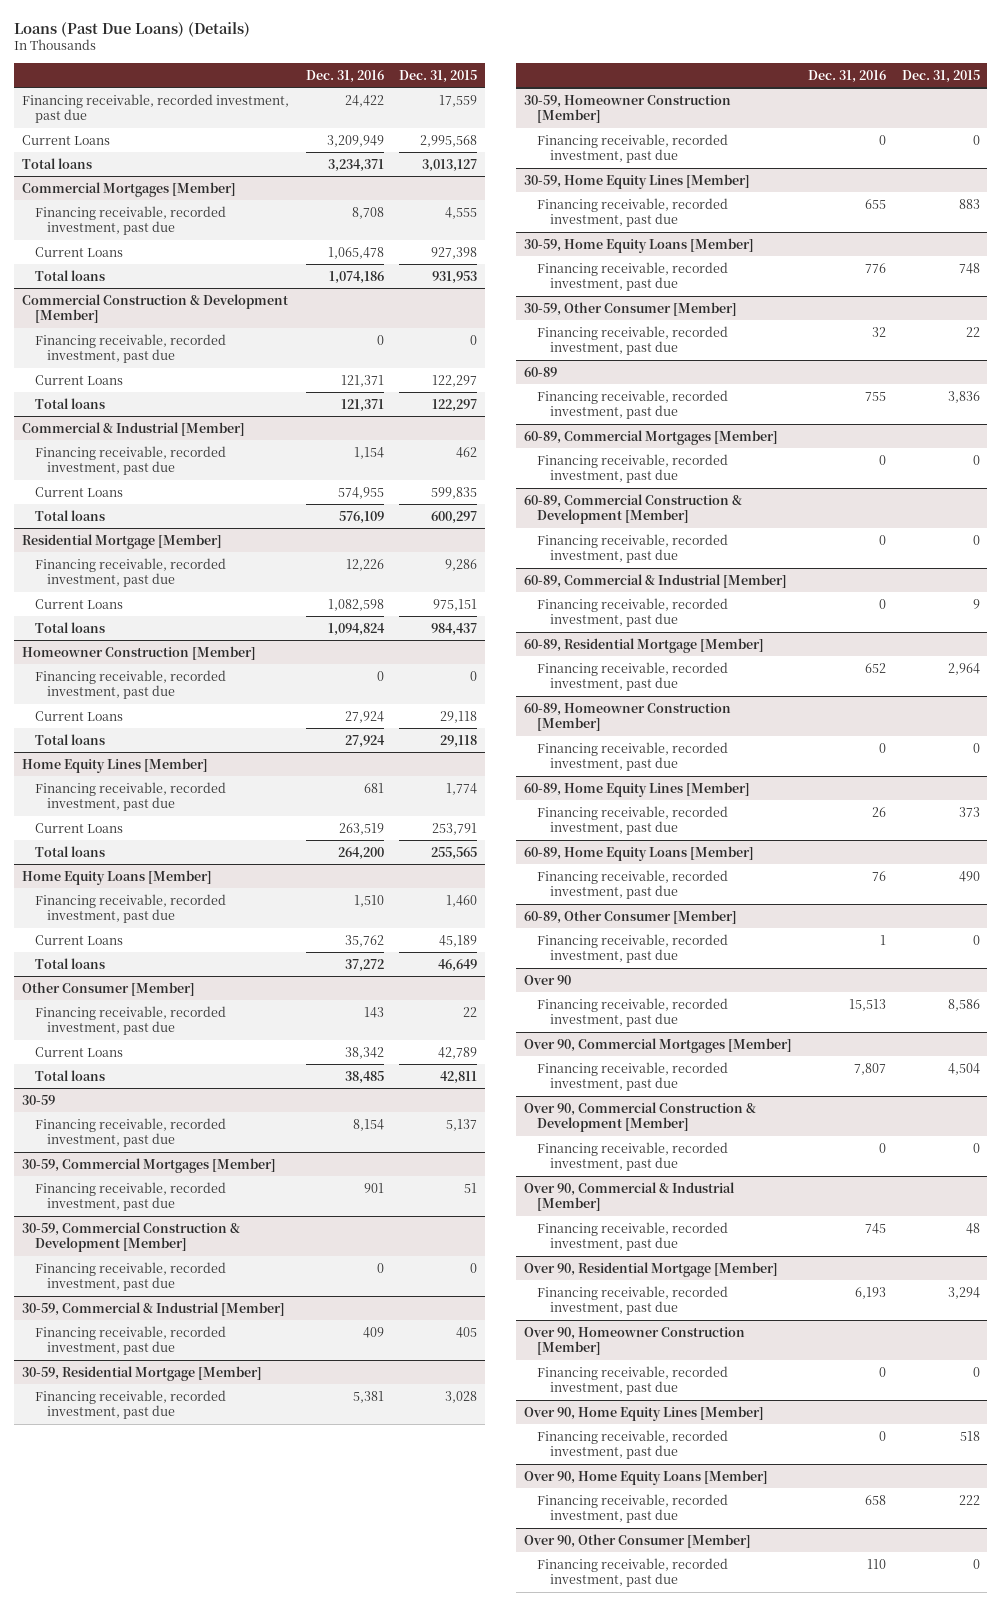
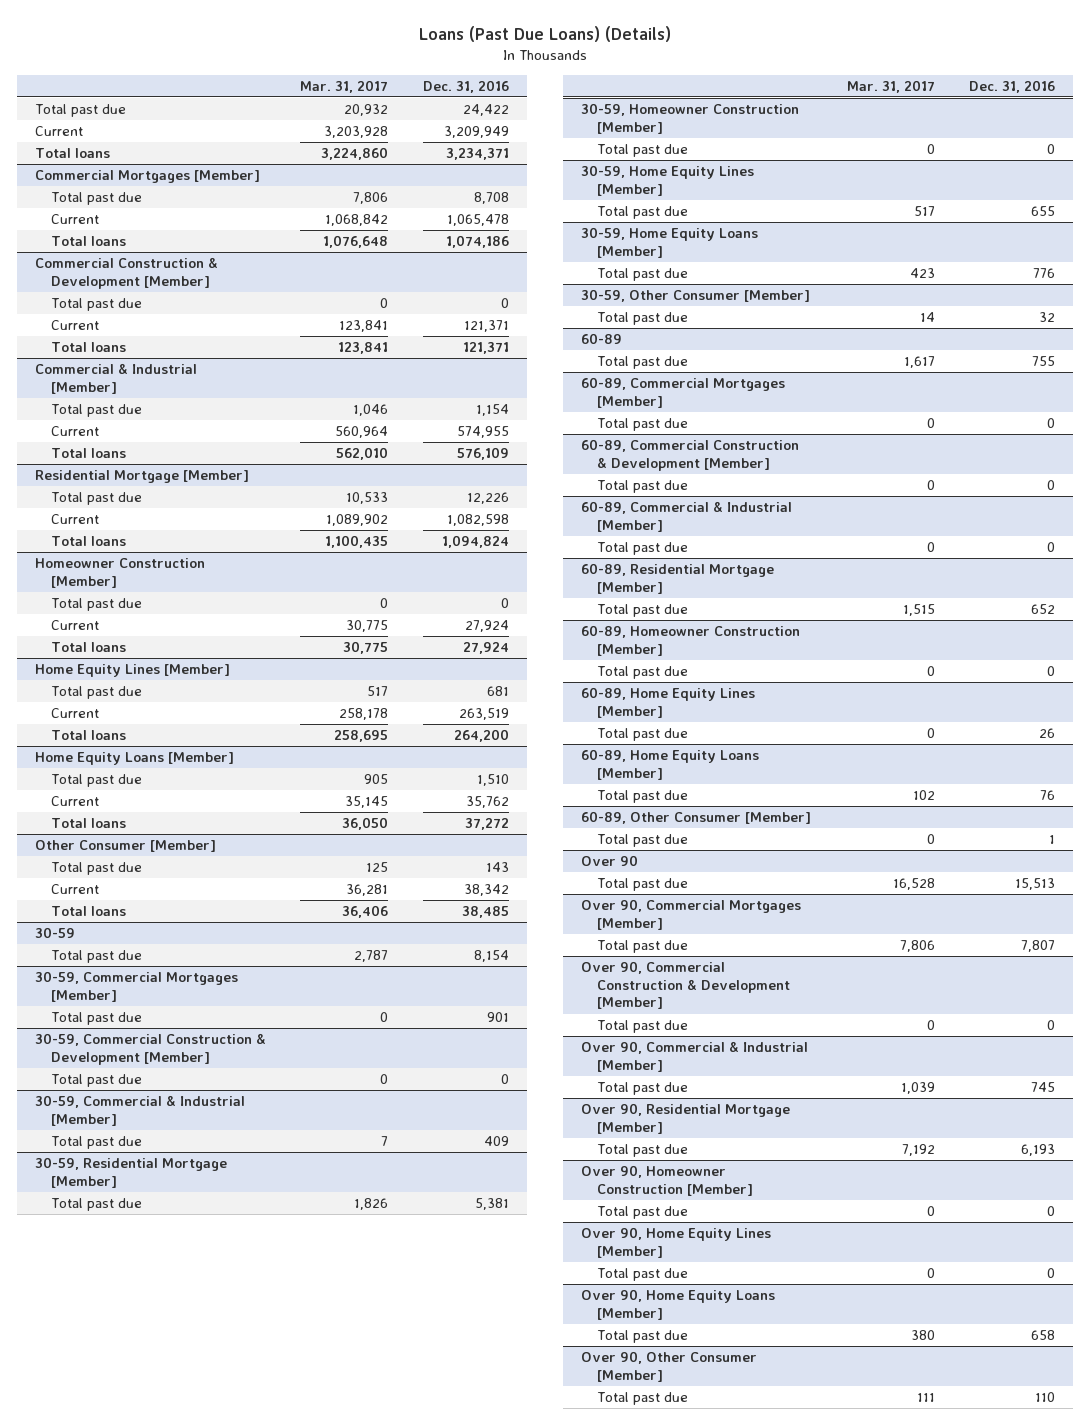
[399,69,478,83] Dec. 31, 2015 -> none
none -> [300,79,389,93] Mar. 31, 2017
[21,93,289,123] Financing receivable, recorded investment, past due -> [34,104,126,118] Total past due
[21,134,110,145] Current Loans -> [34,126,83,137] Current
[34,205,226,235] Financing receivable, recorded investment, past due -> [50,192,142,206] Total past due
[34,246,123,257] Current Loans -> [50,214,99,225] Current
[34,333,226,363] Financing receivable, recorded investment, past due -> [50,298,142,312] Total past due
[34,374,123,385] Current Loans -> [50,320,99,331] Current
[34,445,226,475] Financing receivable, recorded investment, past due -> [50,404,142,418] Total past due
[34,486,123,497] Current Loans -> [50,426,99,437] Current
[34,557,226,587] Financing receivable, recorded investment, past due -> [50,492,142,506] Total past due
[34,598,123,609] Current Loans -> [50,514,99,525] Current
[34,669,226,699] Financing receivable, recorded investment, past due -> [50,598,142,612] Total past due
[34,710,123,721] Current Loans -> [50,620,99,631] Current
[34,781,226,811] Financing receivable, recorded investment, past due -> [50,686,142,700] Total past due
[34,822,123,833] Current Loans -> [50,708,99,719] Current
[34,893,226,923] Financing receivable, recorded investment, past due -> [50,774,142,788] Total past due
[34,934,123,945] Current Loans -> [50,796,99,807] Current
[34,1005,226,1035] Financing receivable, recorded investment, past due -> [50,862,142,876] Total past due
[34,1046,123,1057] Current Loans -> [50,884,99,895] Current
[34,1117,226,1147] Financing receivable, recorded investment, past due -> [50,950,142,964] Total past due
[34,1181,226,1211] Financing receivable, recorded investment, past due -> [50,1012,142,1026] Total past due
[34,1261,226,1291] Financing receivable, recorded investment, past due -> [50,1074,142,1088] Total past due
[34,1325,226,1355] Financing receivable, recorded investment, past due -> [50,1136,142,1150] Total past due
[34,1389,226,1419] Financing receivable, recorded investment, past due -> [50,1198,142,1212] Total past due
[537,133,729,163] Financing receivable, recorded investment, past due -> [597,144,689,158] Total past due
[537,197,729,227] Financing receivable, recorded investment, past due -> [597,206,689,220] Total past due
[537,261,729,291] Financing receivable, recorded investment, past due -> [597,268,689,282] Total past due
[537,325,729,355] Financing receivable, recorded investment, past due -> [597,312,689,326] Total past due
[537,389,729,419] Financing receivable, recorded investment, past due -> [597,356,689,370] Total past due
[537,453,729,483] Financing receivable, recorded investment, past due -> [597,418,689,432] Total past due
[537,533,729,563] Financing receivable, recorded investment, past due -> [597,480,689,494] Total past due
[537,597,729,627] Financing receivable, recorded investment, past due -> [597,542,689,556] Total past due
[537,661,729,691] Financing receivable, recorded investment, past due -> [597,604,689,618] Total past due
[537,741,729,771] Financing receivable, recorded investment, past due -> [597,666,689,680] Total past due
[537,805,729,835] Financing receivable, recorded investment, past due -> [597,728,689,742] Total past due
[537,869,729,899] Financing receivable, recorded investment, past due -> [597,790,689,804] Total past due
[537,933,729,963] Financing receivable, recorded investment, past due -> [597,834,689,848] Total past due
[537,997,729,1027] Financing receivable, recorded investment, past due -> [597,878,689,892] Total past due
[537,1061,729,1091] Financing receivable, recorded investment, past due -> [597,940,689,954] Total past due
[537,1141,729,1171] Financing receivable, recorded investment, past due -> [597,1020,689,1034] Total past due
[537,1221,729,1251] Financing receivable, recorded investment, past due -> [597,1082,689,1096] Total past due
[537,1285,729,1315] Financing receivable, recorded investment, past due -> [597,1144,689,1158] Total past due
[537,1365,729,1395] Financing receivable, recorded investment, past due -> [597,1206,689,1220] Total past due
[537,1429,729,1459] Financing receivable, recorded investment, past due -> [597,1268,689,1282] Total past due
[537,1493,729,1523] Financing receivable, recorded investment, past due -> [597,1330,689,1344] Total past due
[537,1557,729,1587] Financing receivable, recorded investment, past due -> [597,1392,689,1406] Total past due

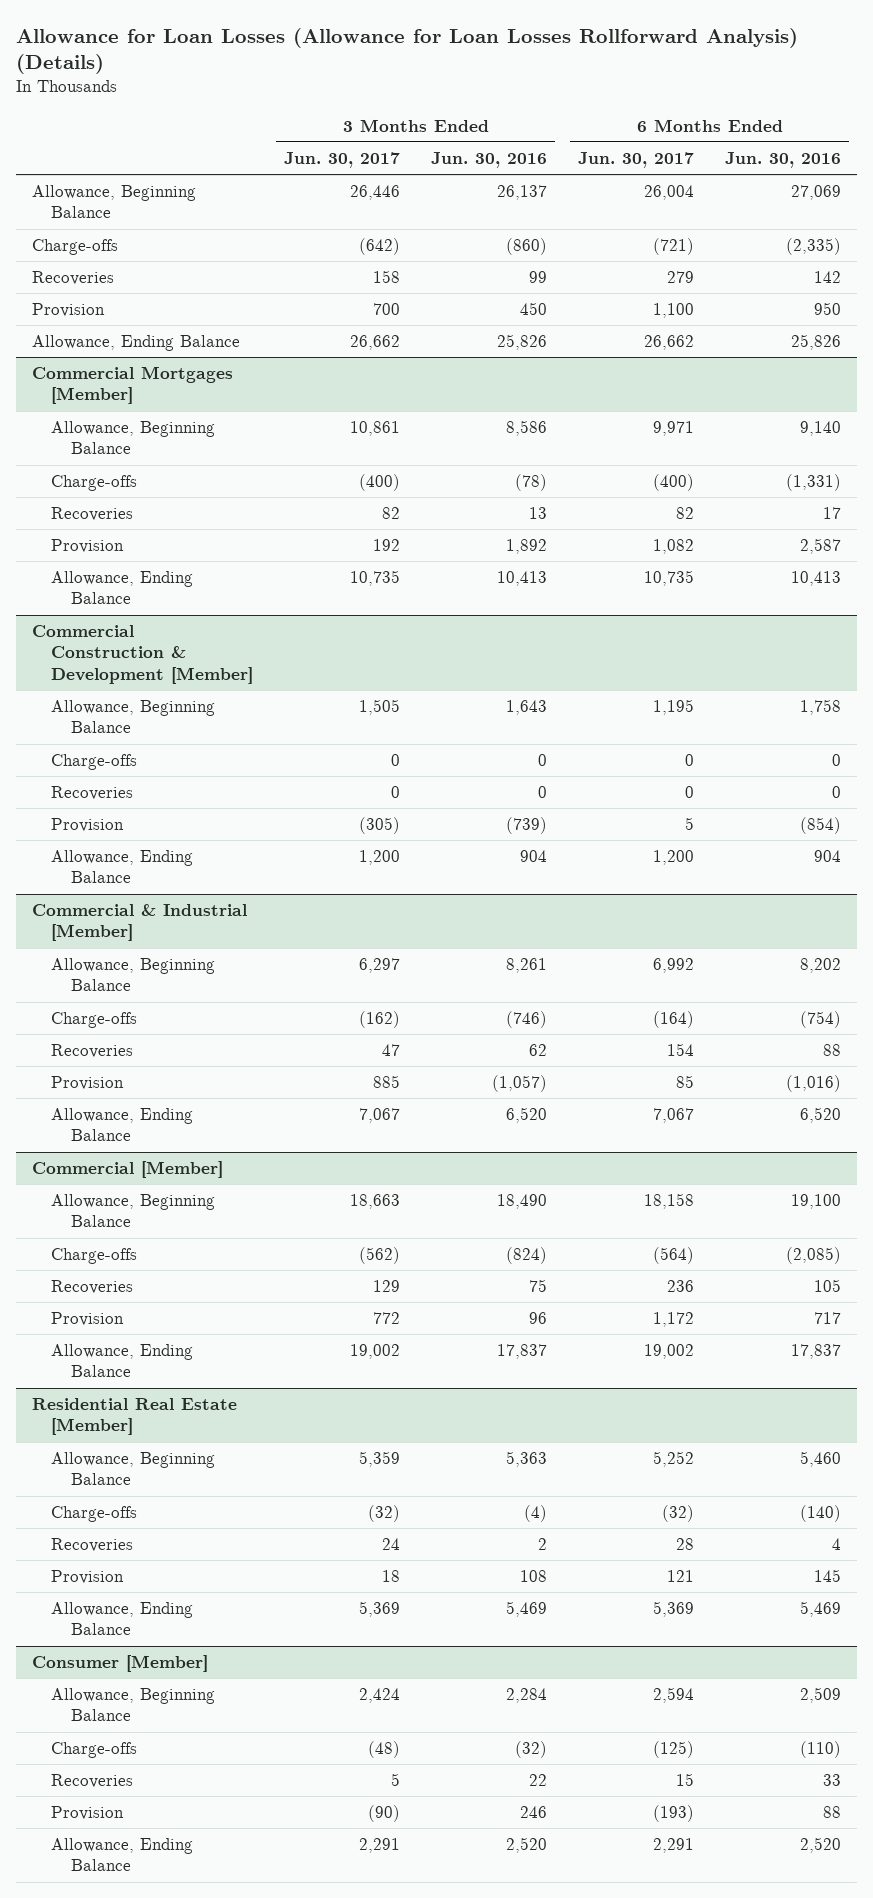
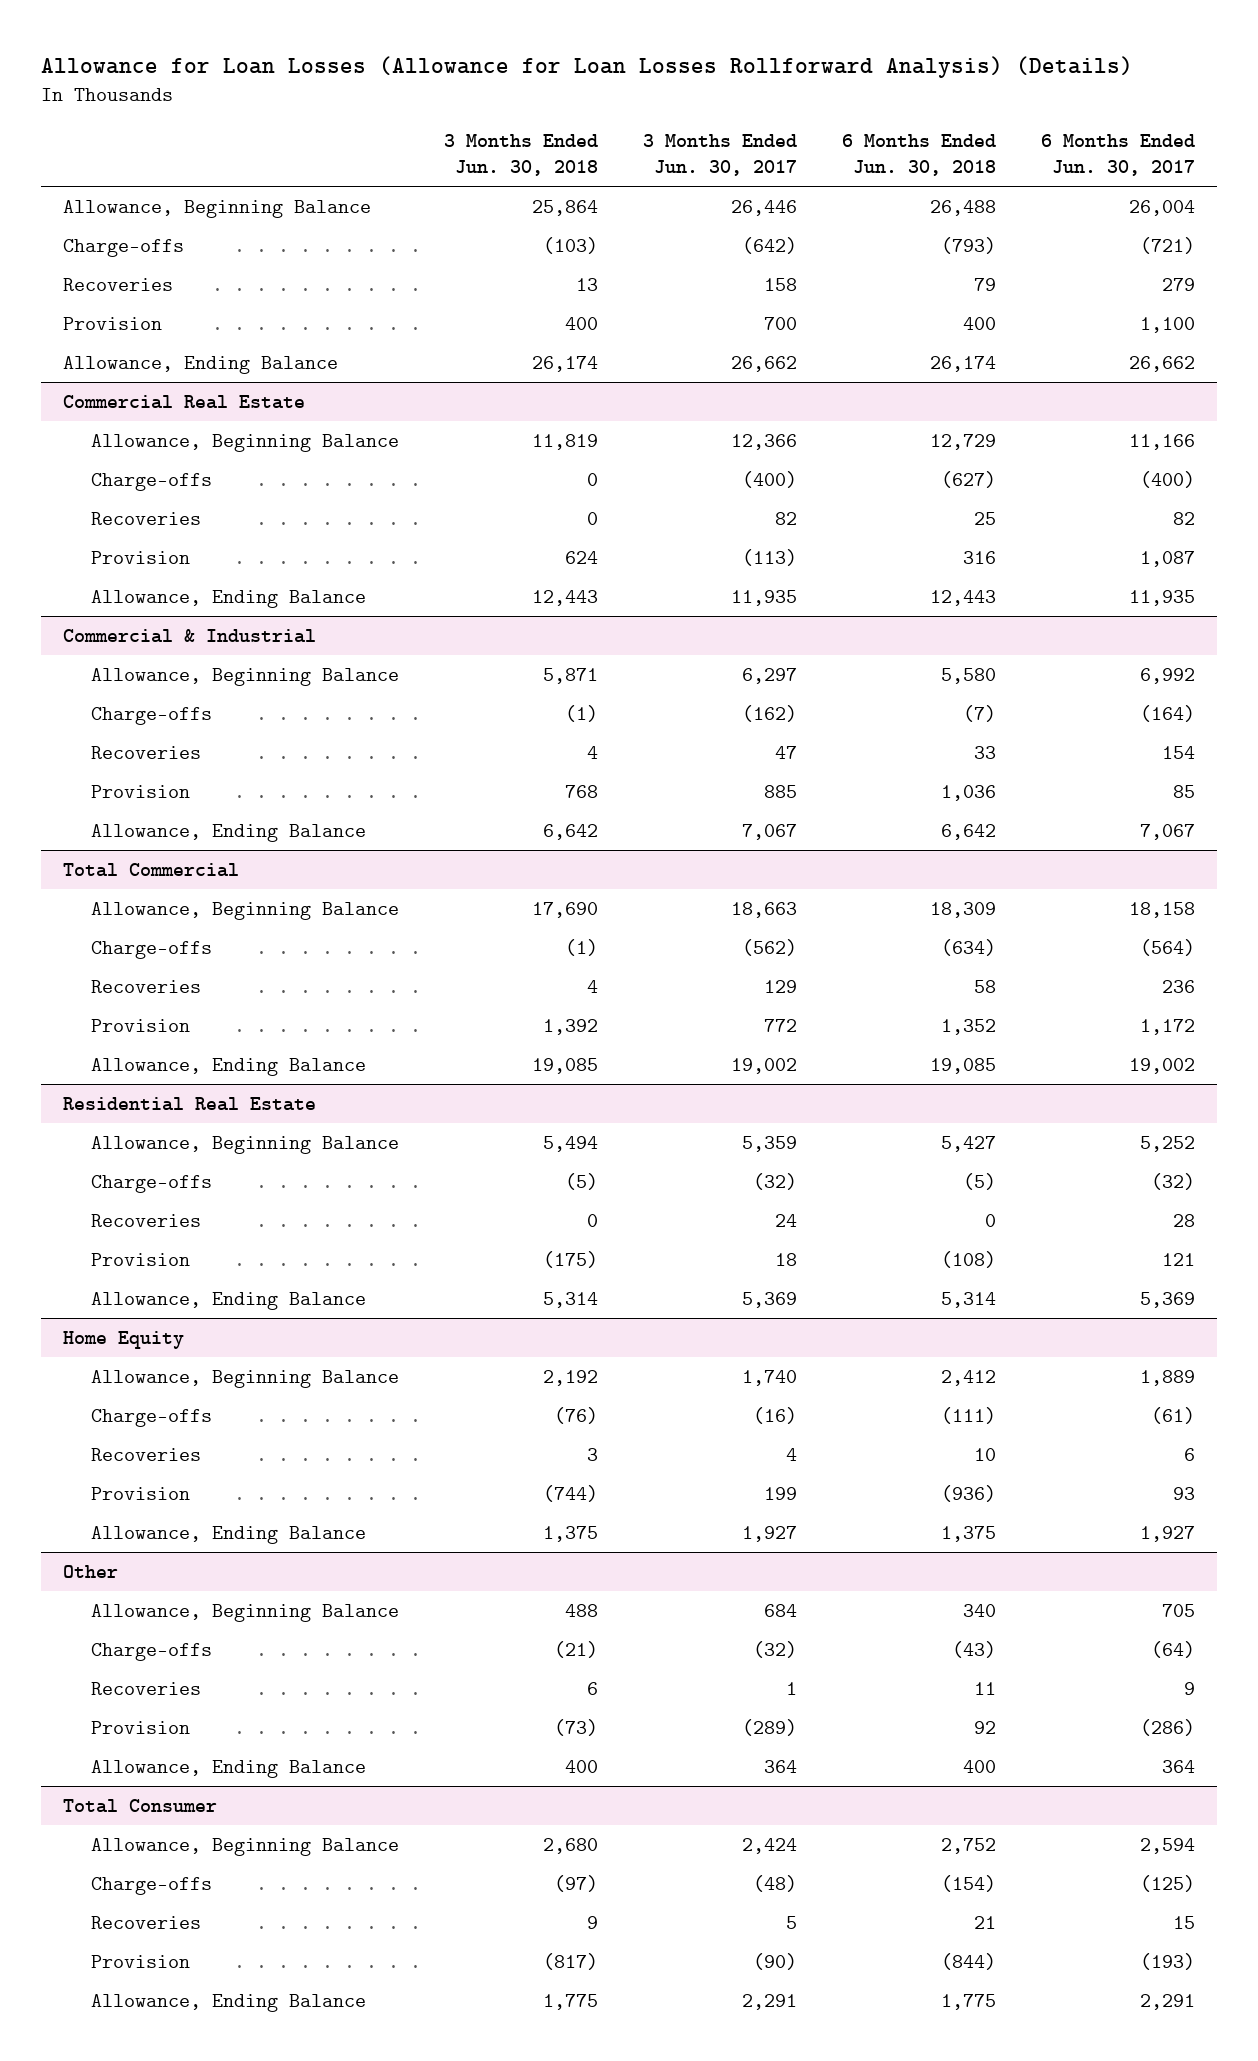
[431,151,548,168] Jun. 30, 2016 -> none
[725,151,842,168] Jun. 30, 2016 -> none
none -> [443,134,598,177] 3 Months Ended Jun. 30, 2018
none -> [841,134,996,177] 6 Months Ended Jun. 30, 2018
[31,366,233,405] Commercial Mortgages [Member] -> none
none -> [63,394,306,409] Commercial Real Estate
[350,421,401,437] 10,861 -> [730,433,797,450] 12,366
[653,421,695,437] 9,971 -> [1128,433,1195,450] 11,166
[31,625,254,684] Commercial Construction & Development [Member] -> none
[51,700,216,734] Allowance, Beginning Balance -> none
[51,754,138,771] Charge-offs -> none
[51,786,134,801] Recoveries -> none
[51,818,125,833] Provision -> none
[51,850,194,884] Allowance, Ending Balance -> none
[373,539,401,552] 192 -> [741,548,797,566] (113)
[653,539,695,555] 1,082 -> [1139,550,1195,567] 1,087
[350,570,401,587] 10,735 -> [730,589,797,606] 11,935
[644,570,695,587] 10,735 -> [1128,589,1195,606] 11,935
[31,904,247,942] Commercial & Industrial [Member] -> [63,628,317,643] Commercial & Industrial
[31,1161,223,1179] Commercial [Member] -> [63,862,240,877] Total Commercial
[31,1398,237,1436] Residential Real Estate [Member] -> [63,1096,317,1111] Residential Real Estate
none -> [63,1330,185,1349] Home Equity
none -> [90,1369,399,1388] Allowance, Beginning Balance
none -> [90,1408,212,1427] Charge-offs
none -> [90,1447,201,1461] Recoveries
none -> [90,1486,190,1500] Provision
none -> [90,1525,366,1544] Allowance, Ending Balance
none -> [63,1564,119,1578] Other
none -> [90,1603,399,1622] Allowance, Beginning Balance
none -> [90,1642,212,1661] Charge-offs
none -> [90,1681,201,1695] Recoveries
none -> [90,1720,190,1734] Provision
none -> [90,1759,366,1778] Allowance, Ending Balance
[31,1655,208,1673] Consumer [Member] -> [63,1798,218,1813] Total Consumer

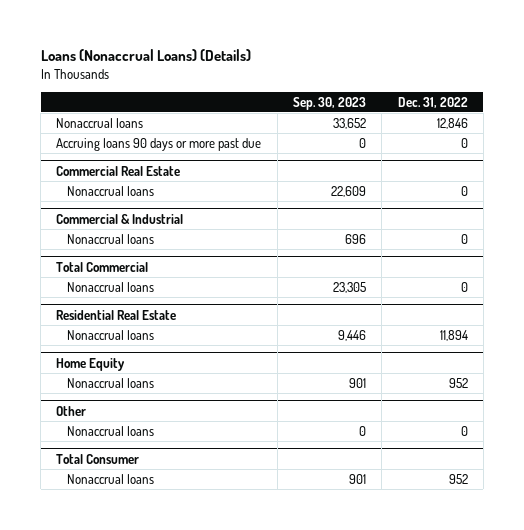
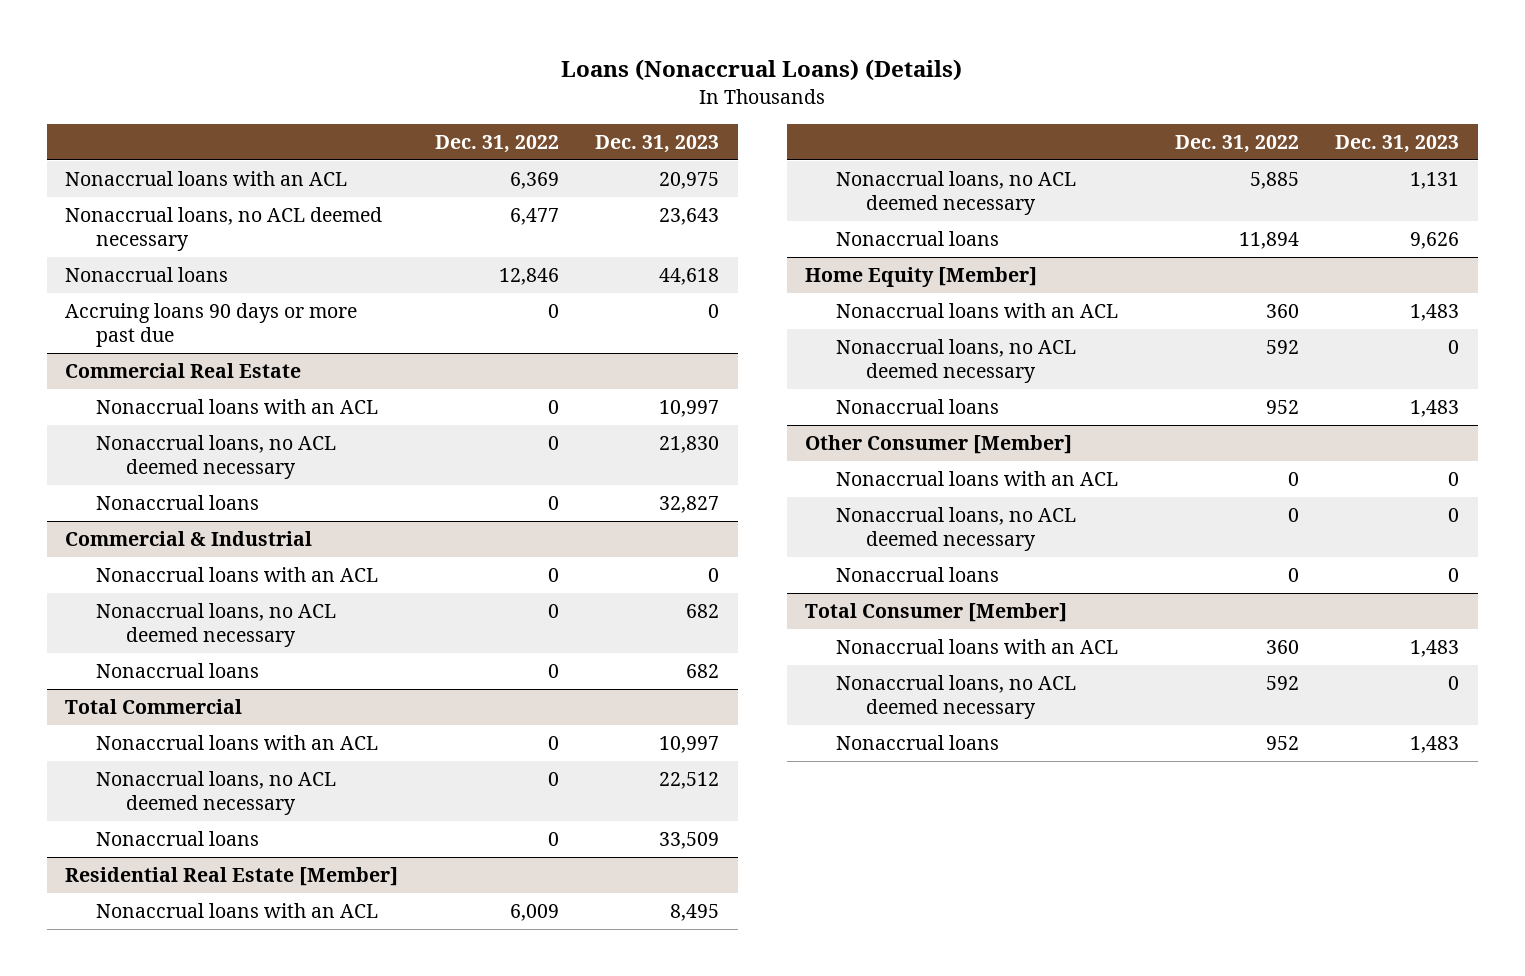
[293,96,367,110] Sep. 30, 2023 -> none
none -> [595,134,720,153] Dec. 31, 2023
none -> [65,171,348,187] Nonaccrual loans with an ACL
none -> [65,207,383,252] Nonaccrual loans, no ACL deemed necessary
none -> [95,399,378,415] Nonaccrual loans with an ACL
none -> [95,435,336,480] Nonaccrual loans, no ACL deemed necessary
none -> [95,567,378,583] Nonaccrual loans with an ACL
none -> [95,603,336,648] Nonaccrual loans, no ACL deemed necessary
none -> [95,735,378,751] Nonaccrual loans with an ACL
none -> [95,771,336,816] Nonaccrual loans, no ACL deemed necessary
[56,309,177,320] Residential Real Estate -> [65,867,399,887] Residential Real Estate [Member]
none -> [95,903,378,919] Nonaccrual loans with an ACL
none -> [835,171,1076,216] Nonaccrual loans, no ACL deemed necessary
[56,357,126,371] Home Equity -> [805,267,1038,288] Home Equity [Member]
none -> [835,303,1118,319] Nonaccrual loans with an ACL
none -> [835,339,1076,384] Nonaccrual loans, no ACL deemed necessary
[56,405,87,416] Other -> [805,435,1073,455] Other Consumer [Member]
none -> [835,471,1118,487] Nonaccrual loans with an ACL
none -> [835,507,1076,552] Nonaccrual loans, no ACL deemed necessary
[56,453,140,464] Total Consumer -> [805,603,1068,623] Total Consumer [Member]
none -> [835,639,1118,655] Nonaccrual loans with an ACL
none -> [835,675,1076,720] Nonaccrual loans, no ACL deemed necessary

